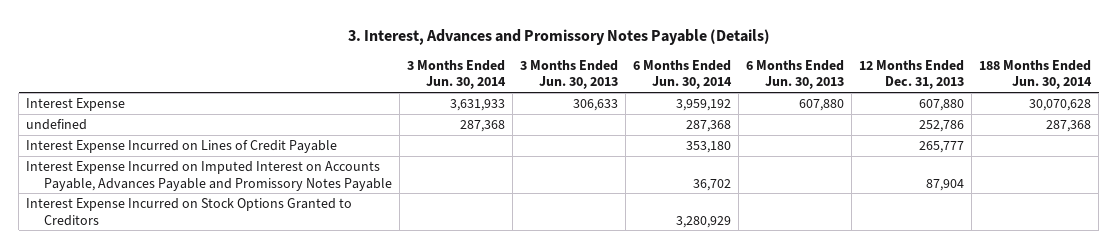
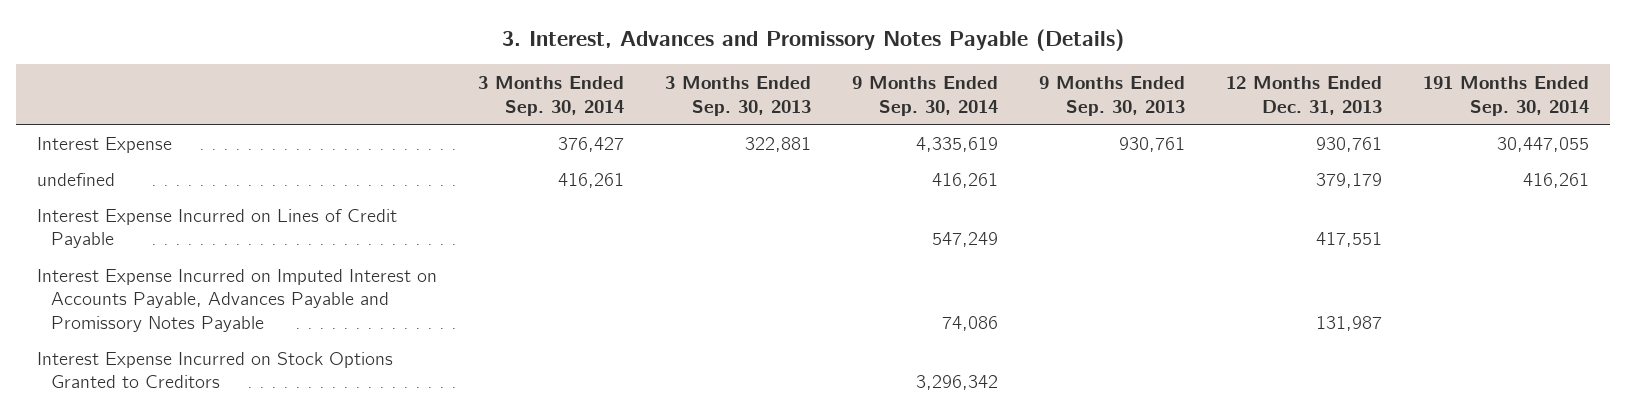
[407,59,507,90] 3 Months Ended Jun. 30, 2014 -> none
[520,59,619,90] 3 Months Ended Jun. 30, 2013 -> none
[633,59,733,90] 6 Months Ended Jun. 30, 2014 -> none
[746,59,845,90] 6 Months Ended Jun. 30, 2013 -> none
[979,59,1093,90] 188 Months Ended Jun. 30, 2014 -> none
none -> [477,76,624,116] 3 Months Ended Sep. 30, 2014
none -> [664,76,811,116] 3 Months Ended Sep. 30, 2013
none -> [851,76,998,116] 9 Months Ended Sep. 30, 2014
none -> [1038,76,1185,116] 9 Months Ended Sep. 30, 2013
none -> [1423,76,1590,116] 191 Months Ended Sep. 30, 2014
[919,99,965,112] 607,880 -> [1316,136,1383,152] 930,761
[919,120,965,133] 252,786 -> [1316,172,1383,188] 379,179
[919,141,965,154] 265,777 -> [1316,232,1383,248] 417,551
[926,178,965,191] 87,904 -> [1316,315,1383,331] 131,987

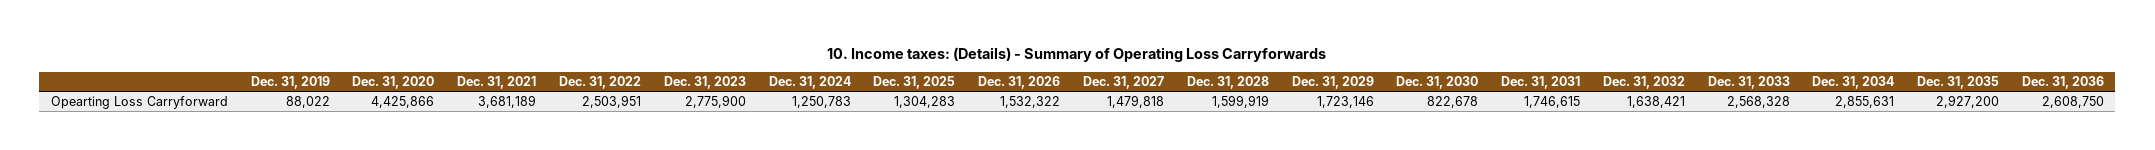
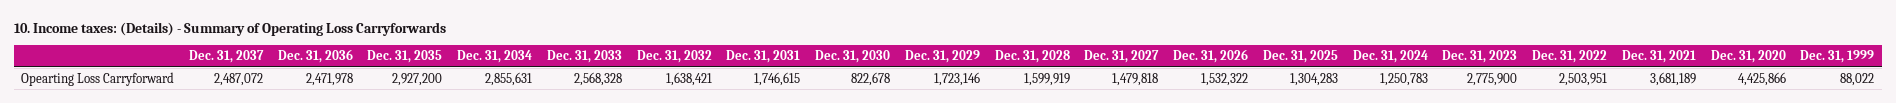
[250,76,330,90] Dec. 31, 2019 -> none
none -> [188,49,264,63] Dec. 31, 2037
none -> [1800,49,1875,63] Dec. 31, 1999
[2042,96,2105,109] 2,608,750 -> [305,72,353,86] 2,471,978

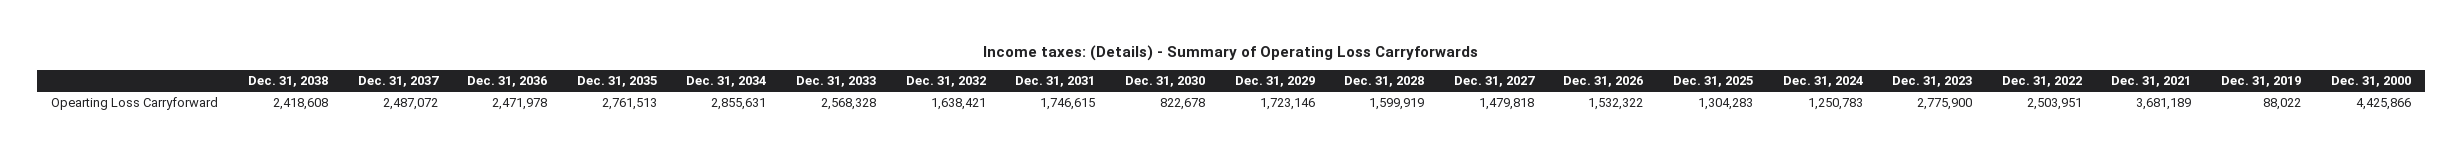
[13,21,446,36] 10. Income taxes: (Details) - Summary of Operating Loss Carryforwards -> [983,44,1479,61] Income taxes: (Details) - Summary of Operating Loss Carryforwards
[1710,49,1786,63] Dec. 31, 2020 -> none
[1800,49,1875,63] Dec. 31, 1999 -> none
none -> [248,76,329,88] Dec. 31, 2038
none -> [2221,76,2302,88] Dec. 31, 2019
none -> [2330,76,2411,88] Dec. 31, 2000
[392,72,443,86] 2,927,200 -> [601,98,657,111] 2,761,513

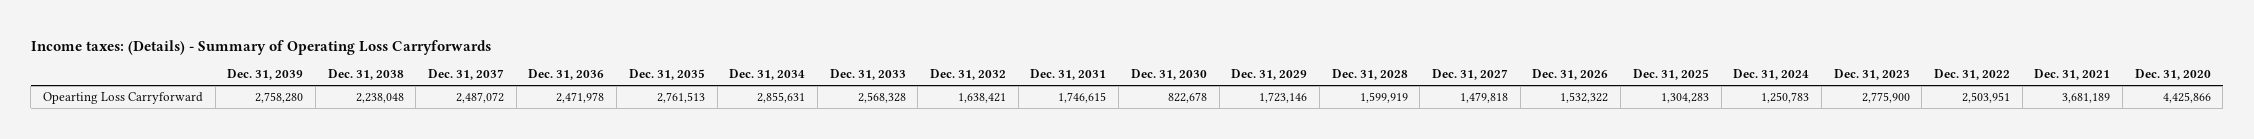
[2221,76,2302,88] Dec. 31, 2019 -> none
[2330,76,2411,88] Dec. 31, 2000 -> none
none -> [227,69,304,81] Dec. 31, 2039
none -> [2134,69,2211,81] Dec. 31, 2020
[273,98,329,111] 2,418,608 -> [355,92,404,103] 2,238,048

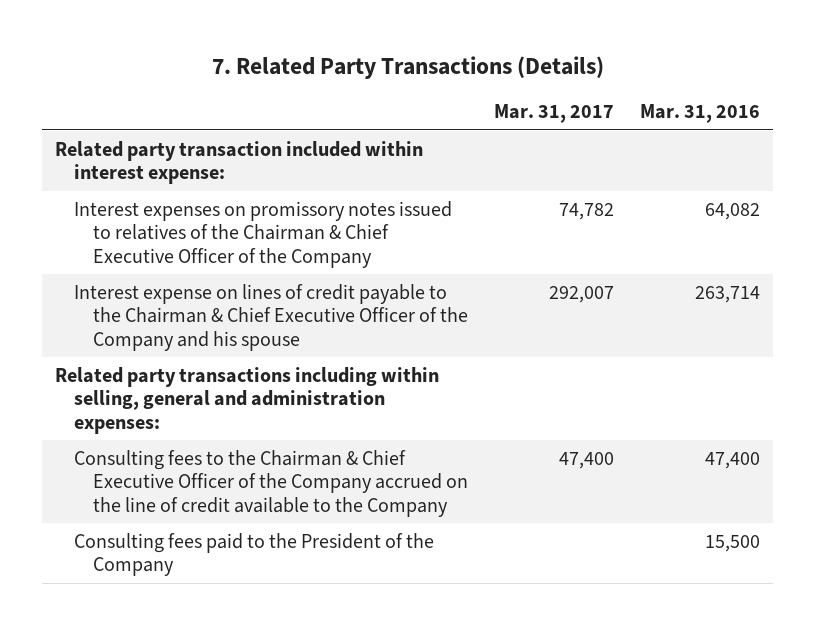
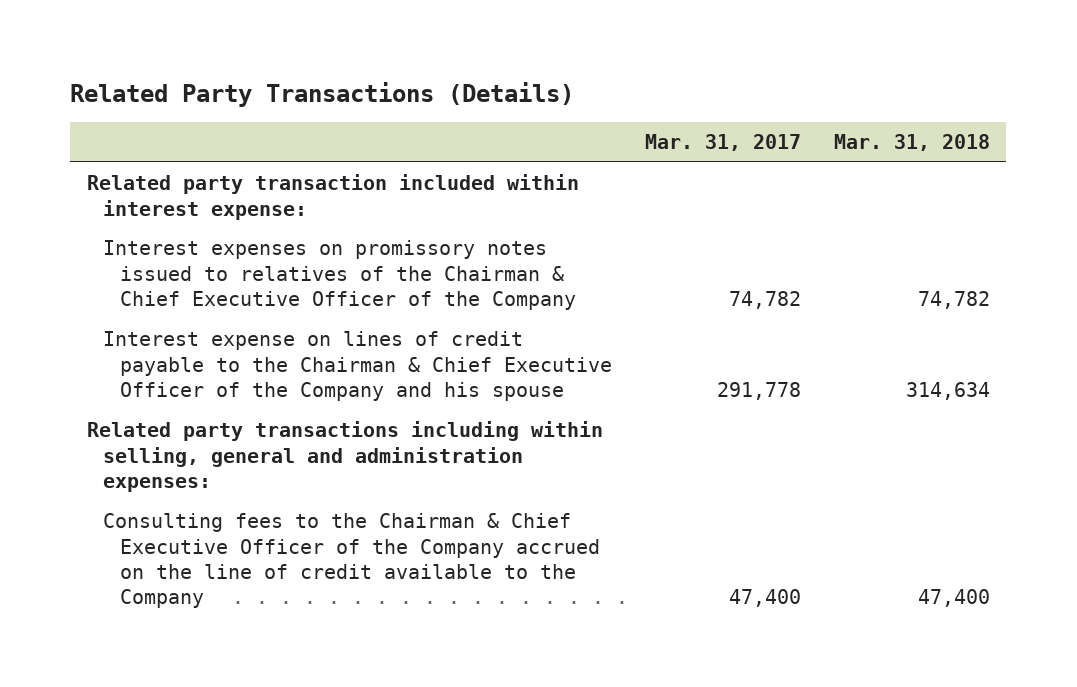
[211,55,604,79] 7. Related Party Transactions (Details) -> [70,81,575,107] Related Party Transactions (Details)
[640,104,761,124] Mar. 31, 2016 -> none
none -> [833,134,990,152] Mar. 31, 2018
[548,285,614,303] 292,007 -> [716,381,801,400] 291,778
[74,532,435,577] Consulting fees paid to the President of the Company -> none

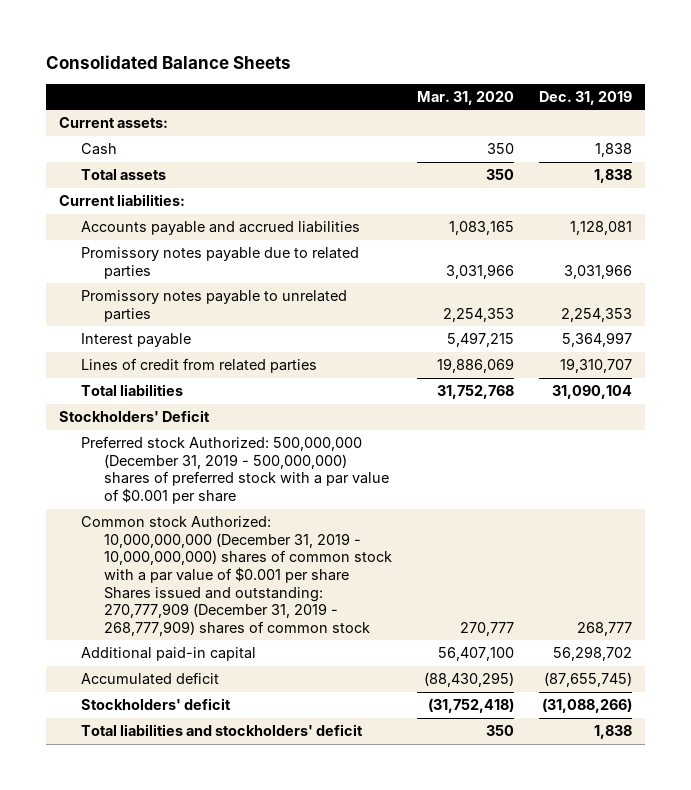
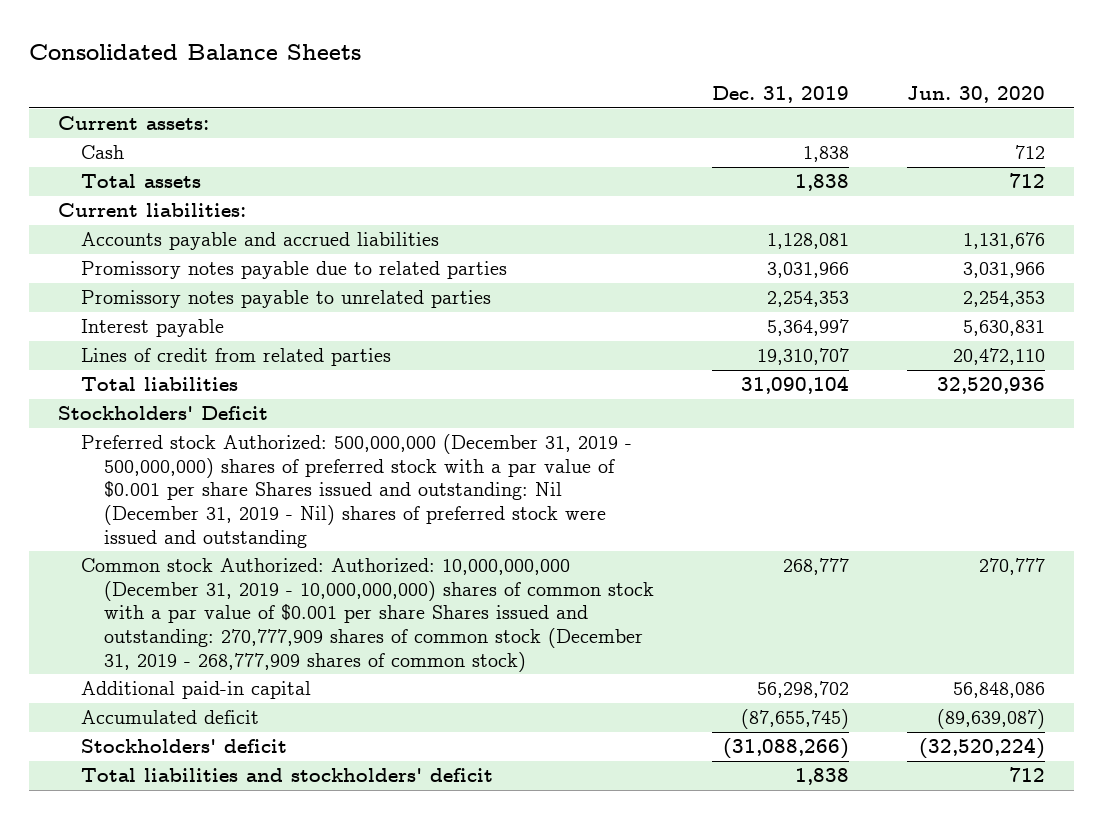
[416,90,514,105] Mar. 31, 2020 -> none
none -> [906,86,1045,104] Jun. 30, 2020
[81,436,389,505] Preferred stock Authorized: 500,000,000 (December 31, 2019 - 500,000,000) shares of preferred stock with a par value of $0.001 per share -> [81,434,633,548] Preferred stock Authorized: 500,000,000 (December 31, 2019 - 500,000,000) shares of preferred stock with a par value of $0.001 per share Shares issued and outstanding: Nil (December 31, 2019 - Nil) shares of preferred stock were issued and outstanding
[81,516,392,636] Common stock Authorized: 10,000,000,000 (December 31, 2019 - 10,000,000,000) shares of common stock with a par value of $0.001 per share Shares issued and outstanding: 270,777,909 (December 31, 2019 - 268,777,909) shares of common stock -> [81,558,654,672] Common stock Authorized: Authorized: 10,000,000,000 (December 31, 2019 - 10,000,000,000) shares of common stock with a par value of $0.001 per share Shares issued and outstanding: 270,777,909 shares of common stock (December 31, 2019 - 268,777,909 shares of common stock)

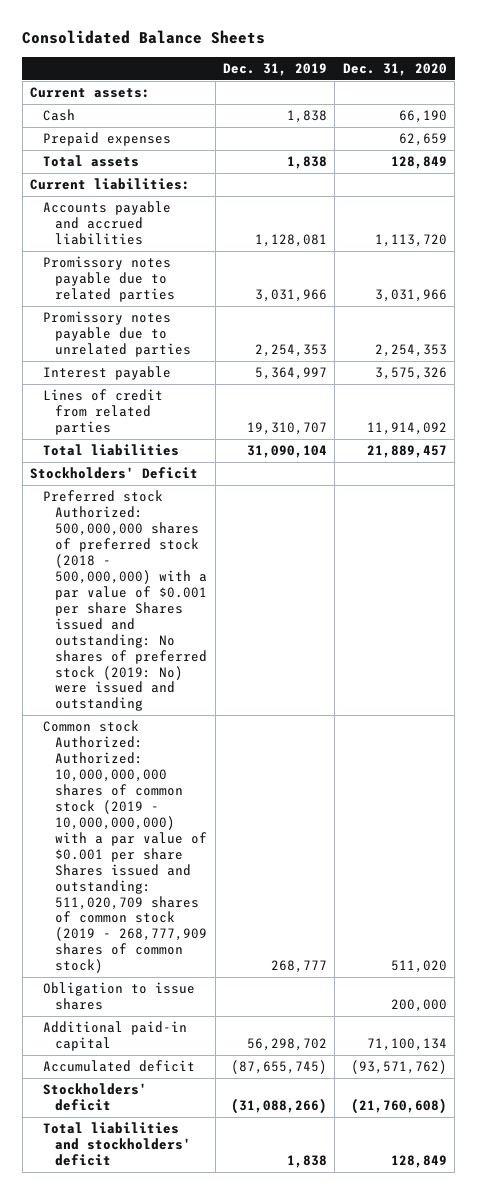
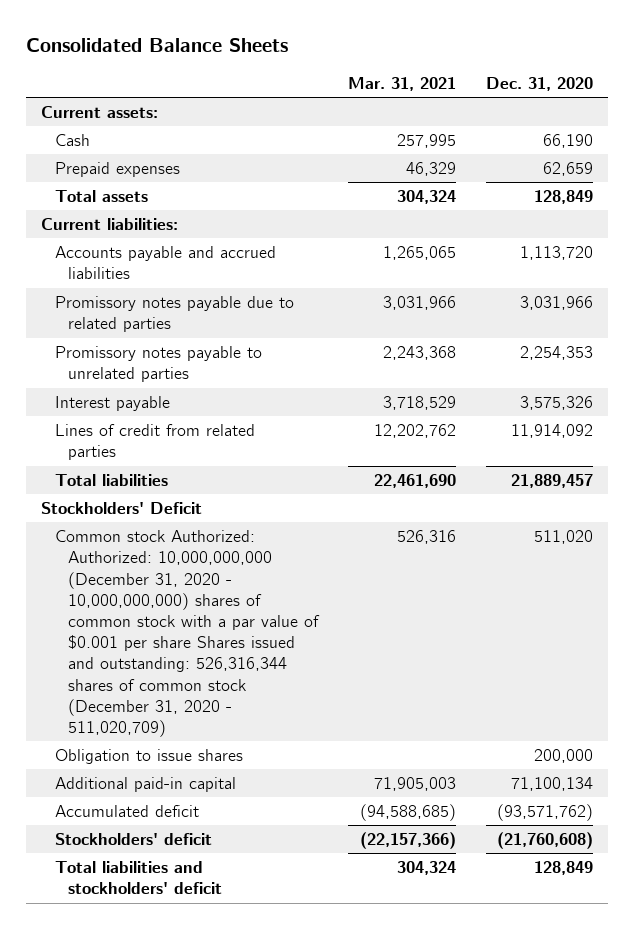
[223,62,328,76] Dec. 31, 2019 -> none
none -> [348,76,457,91] Mar. 31, 2021
[42,311,192,358] Promissory notes payable due to unrelated parties -> [54,346,262,383] Promissory notes payable to unrelated parties
[42,490,208,712] Preferred stock Authorized: 500,000,000 shares of preferred stock (2018 - 500,000,000) with a par value of $0.001 per share Shares issued and outstanding: No shares of preferred stock (2019: No) were issued and outstanding -> none
[42,720,208,974] Common stock Authorized: Authorized: 10,000,000,000 shares of common stock (2019 - 10,000,000,000) with a par value of $0.001 per share Shares issued and outstanding: 511,020,709 shares of common stock (2019 - 268,777,909 shares of common stock) -> [54,530,321,738] Common stock Authorized: Authorized: 10,000,000,000 (December 31, 2020 - 10,000,000,000) shares of common stock with a par value of $0.001 per share Shares issued and outstanding: 526,316,344 shares of common stock (December 31, 2020 - 511,020,709)

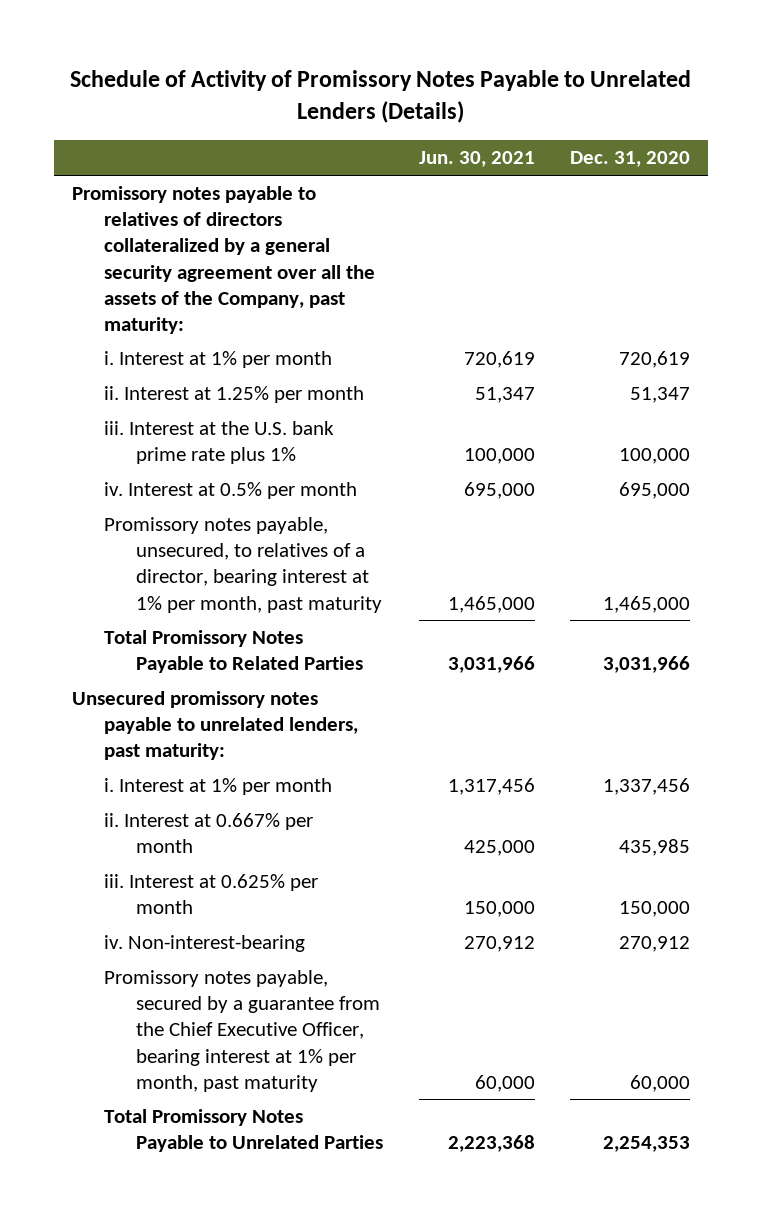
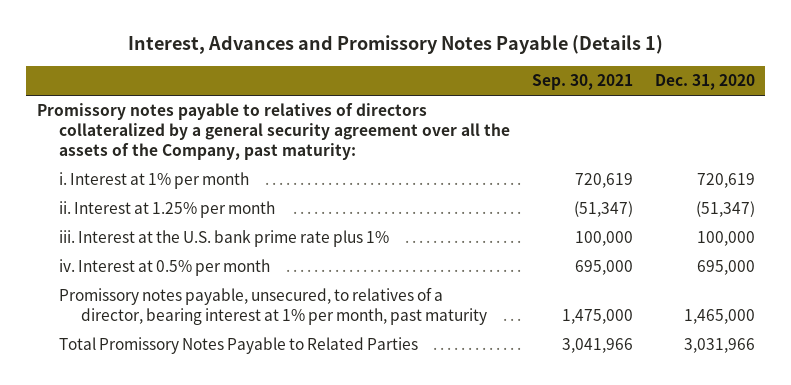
[69,69,691,124] Schedule of Activity of Promissory Notes Payable to Unrelated Lenders (Details) -> [127,35,663,55] Interest, Advances and Promissory Notes Payable (Details 1)
[418,151,535,168] Jun. 30, 2021 -> none
none -> [531,74,633,91] Sep. 30, 2021
[629,387,690,404] 51,347 -> [695,201,755,218] (51,347)
[71,691,358,761] Unsecured promissory notes payable to unrelated lenders, past maturity: -> none
[103,778,332,796] i. Interest at 1% per month -> none
[103,813,313,854] ii. Interest at 0.667% per month -> none
[103,874,318,915] iii. Interest at 0.625% per month -> none
[103,935,305,953] iv. Non-interest-bearing -> none
[103,970,381,1092] Promissory notes payable, secured by a guarantee from the Chief Executive Officer, bearing interest at 1% per month, past maturity -> none
[103,1109,384,1153] Total Promissory Notes Payable to Unrelated Parties -> none

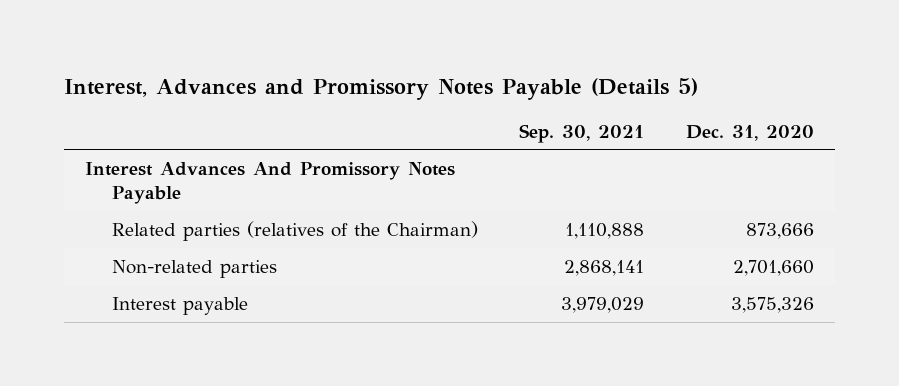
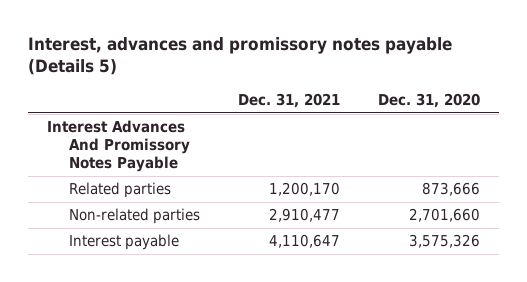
[64,77,699,100] Interest, Advances and Promissory Notes Payable (Details 5) -> [27,37,452,76] Interest, advances and promissory notes payable (Details 5)
[519,123,645,143] Sep. 30, 2021 -> none
none -> [238,92,341,108] Dec. 31, 2021
[111,220,478,241] Related parties (relatives of the Chairman) -> [69,182,172,199] Related parties

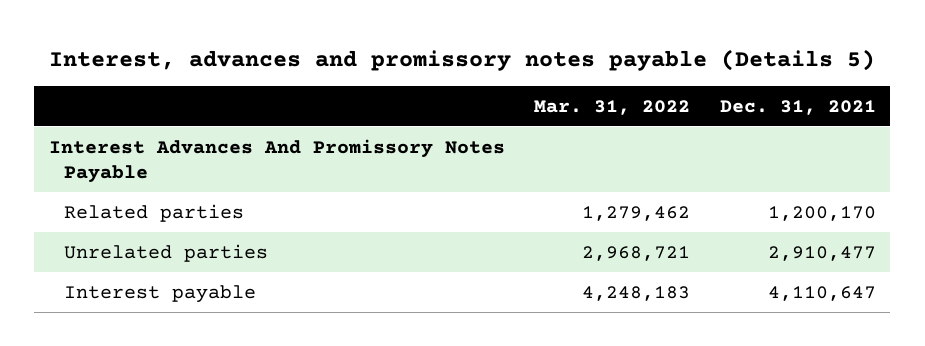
[378,92,481,108] Dec. 31, 2020 -> none
none -> [534,99,691,115] Mar. 31, 2022
[69,208,201,225] Non-related parties -> [64,243,269,262] Unrelated parties

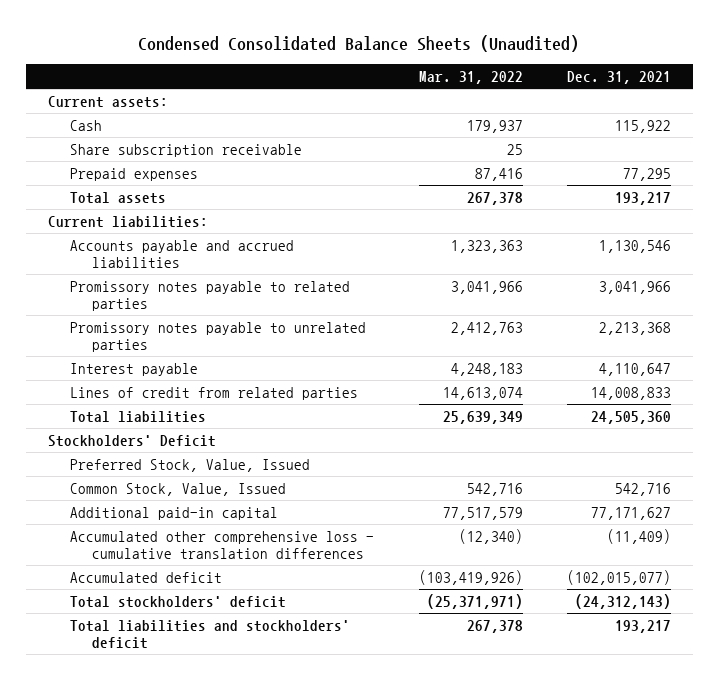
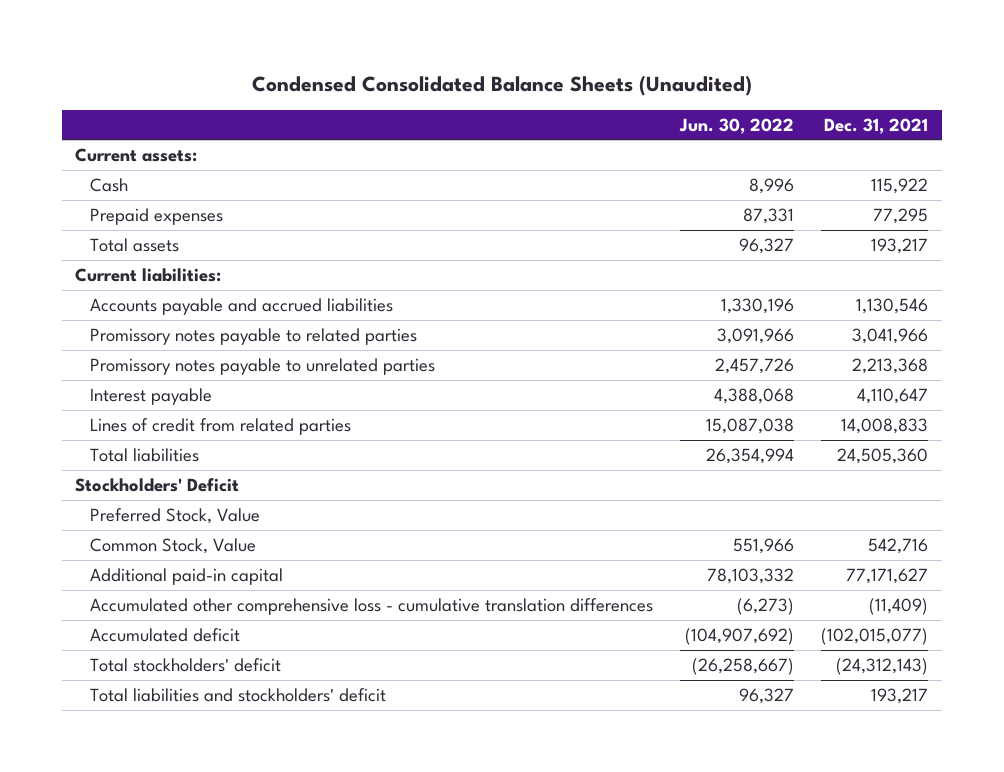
[418,71,523,85] Mar. 31, 2022 -> none
none -> [679,117,795,134] Jun. 30, 2022
[70,143,303,157] Share subscription receivable -> none
[70,458,311,472] Preferred Stock, Value, Issued -> [90,508,261,525] Preferred Stock, Value
[70,482,287,496] Common Stock, Value, Issued -> [90,538,257,555] Common Stock, Value

